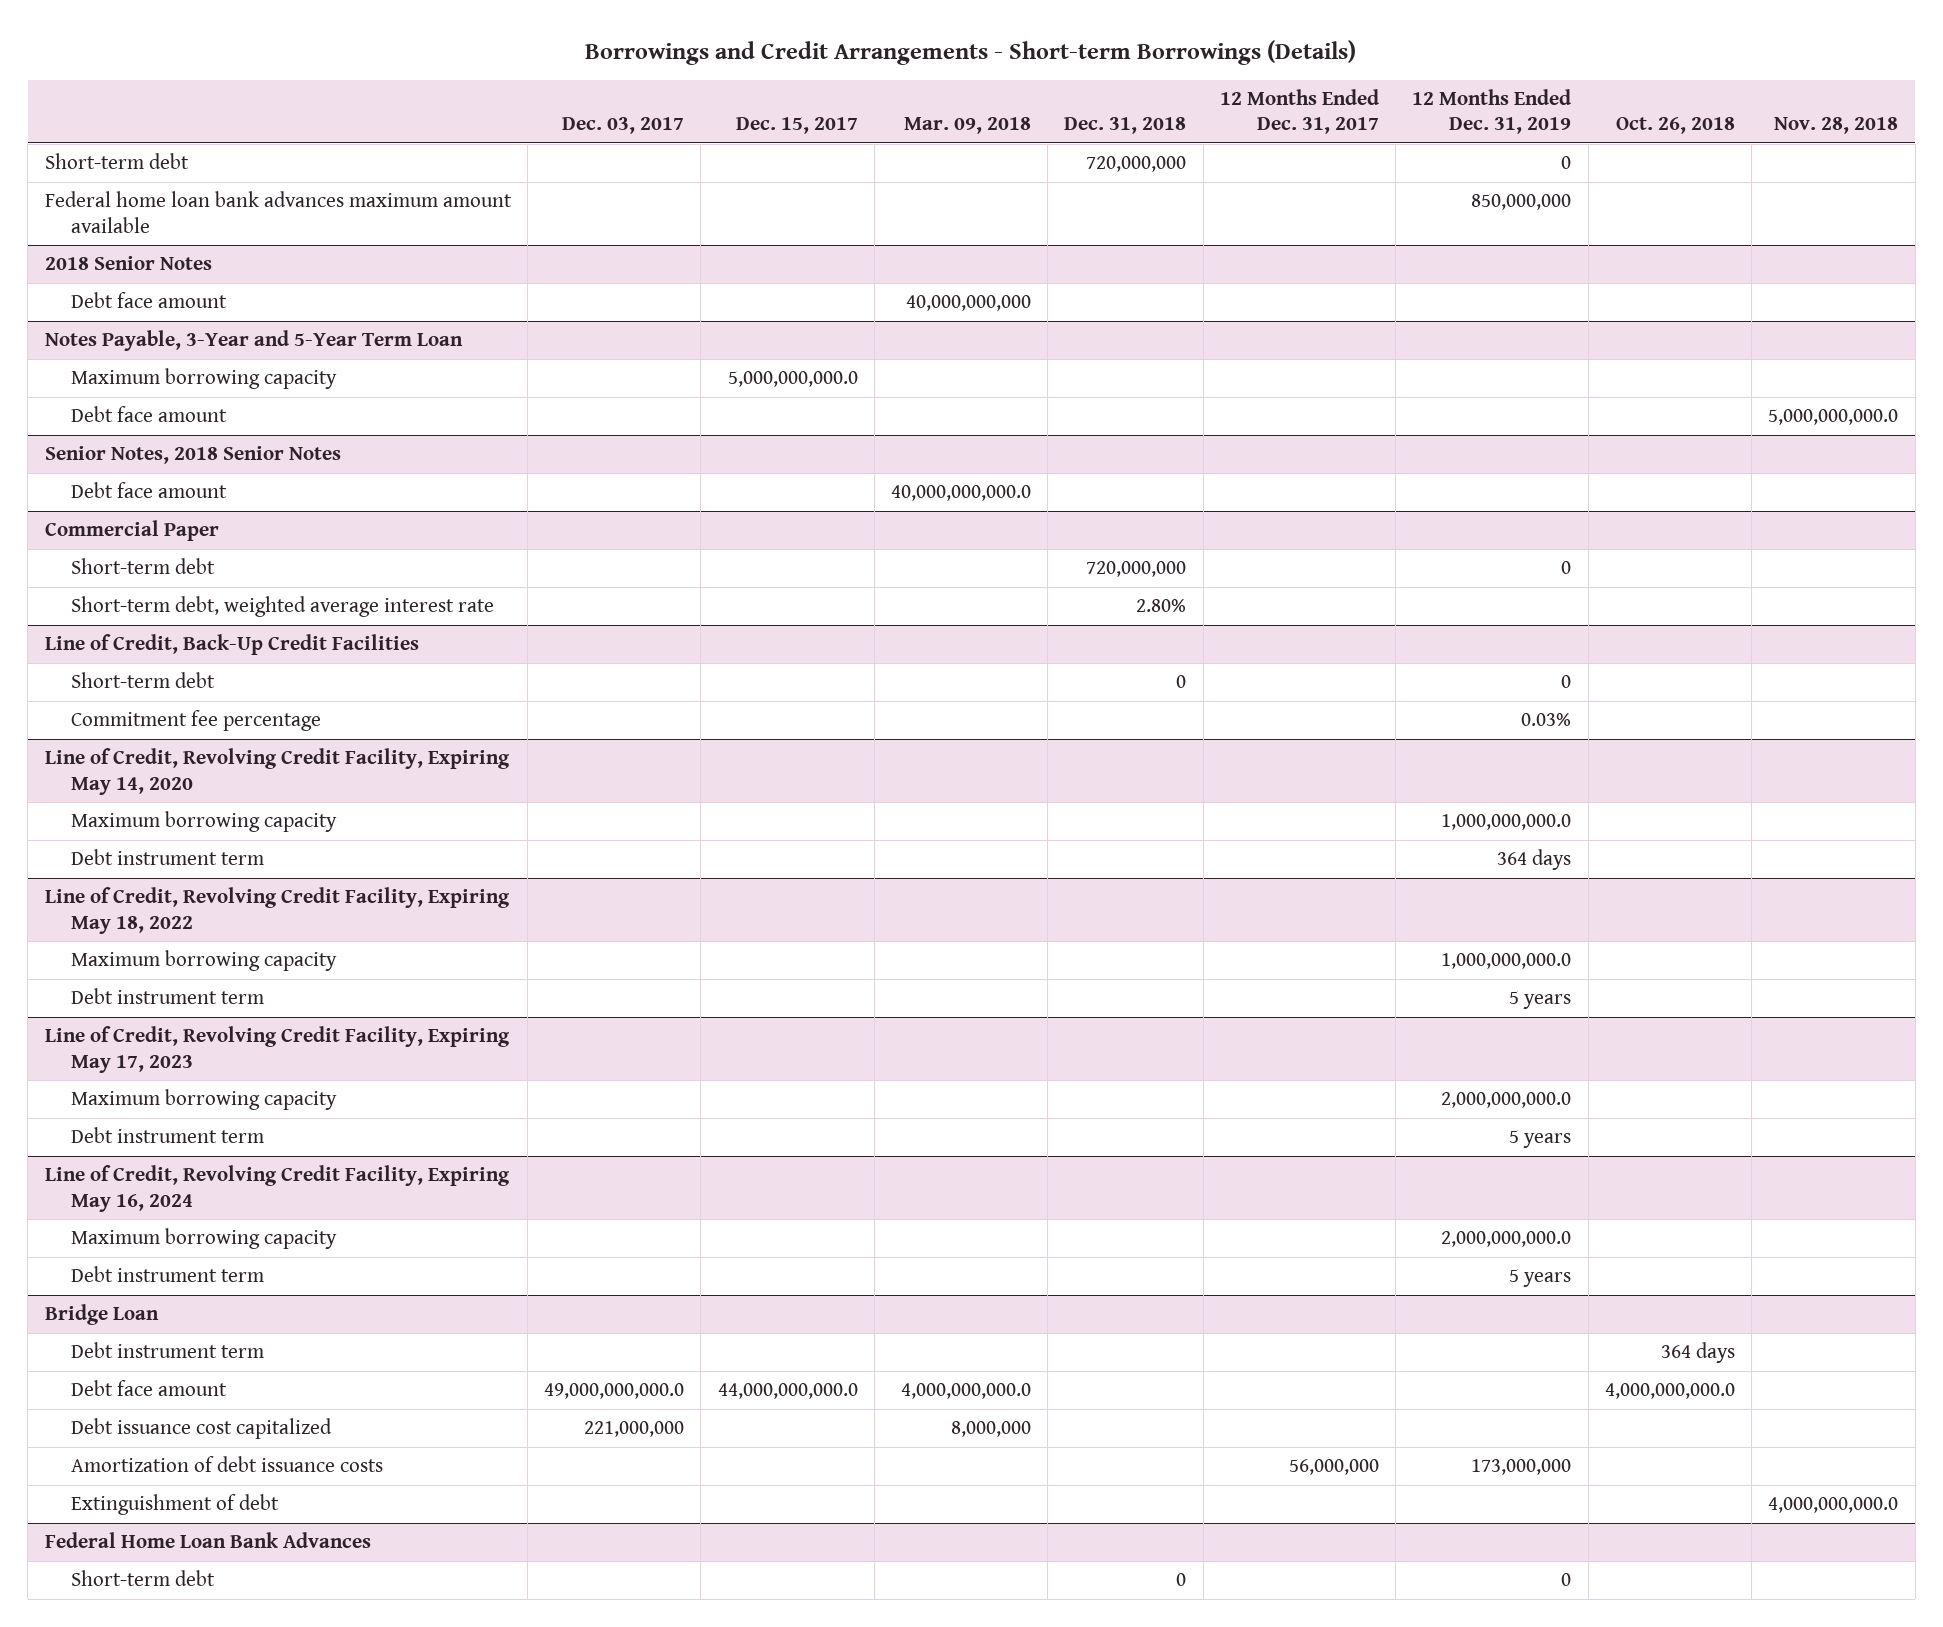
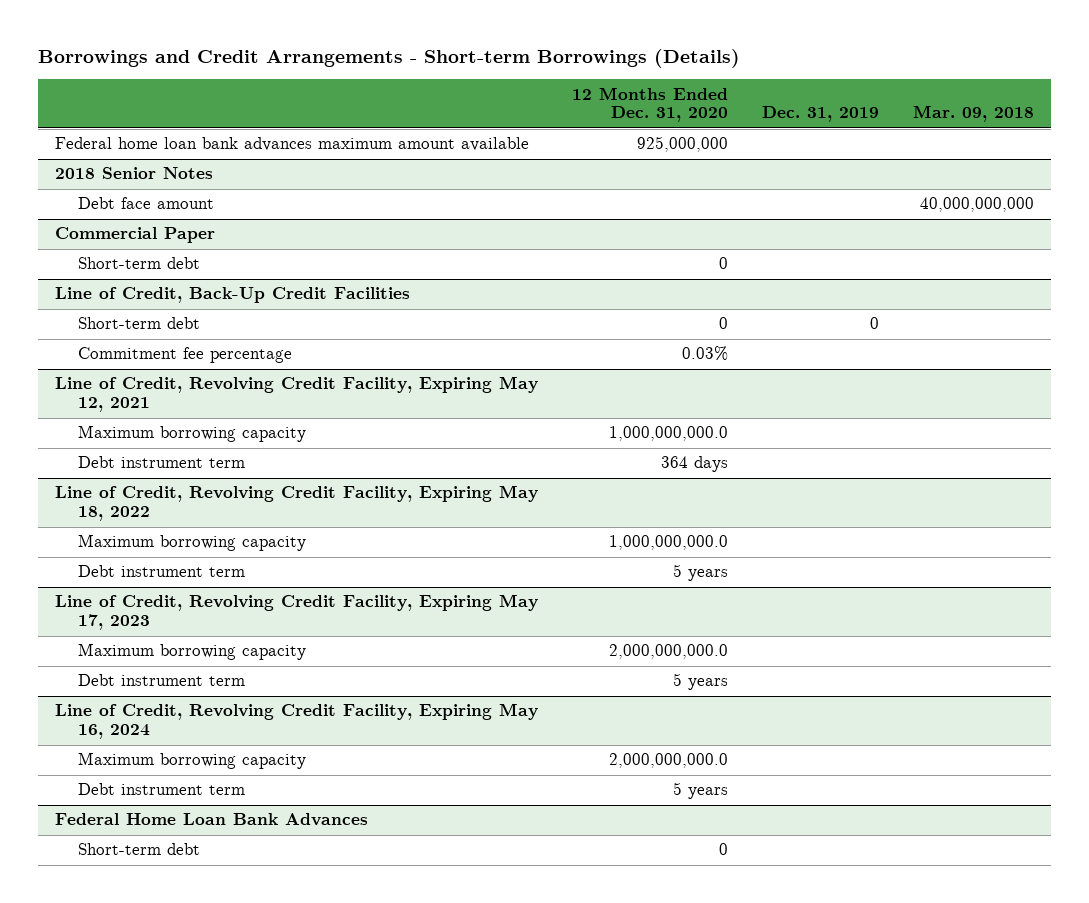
[562,117,685,135] Dec. 03, 2017 -> none
[735,117,858,135] Dec. 15, 2017 -> none
[1064,117,1187,135] Dec. 31, 2018 -> none
[1219,88,1379,135] 12 Months Ended Dec. 31, 2017 -> none
[1412,88,1572,135] 12 Months Ended Dec. 31, 2019 -> none
[1615,117,1735,135] Oct. 26, 2018 -> none
[1774,117,1899,135] Nov. 28, 2018 -> none
none -> [571,86,728,123] 12 Months Ended Dec. 31, 2020
none -> [762,106,880,123] Dec. 31, 2019
[44,153,189,170] Short-term debt -> none
[44,330,463,352] Notes Payable, 3-Year and 5-Year Term Loan -> none
[71,368,338,390] Maximum borrowing capacity -> none
[71,406,228,423] Debt face amount -> none
[44,446,341,465] Senior Notes, 2018 Senior Notes -> none
[71,482,228,499] Debt face amount -> none
[71,596,495,618] Short-term debt, weighted average interest rate -> none
[44,748,510,795] Line of Credit, Revolving Credit Facility, Expiring May 14, 2020 -> [54,376,538,413] Line of Credit, Revolving Credit Facility, Expiring May 12, 2021
[44,1304,159,1326] Bridge Loan -> none
[71,1342,265,1359] Debt instrument term -> none
[71,1380,228,1397] Debt face amount -> none
[71,1418,333,1440] Debt issuance cost capitalized -> none
[71,1456,384,1473] Amortization of debt issuance costs -> none
[71,1494,280,1516] Extinguishment of debt -> none

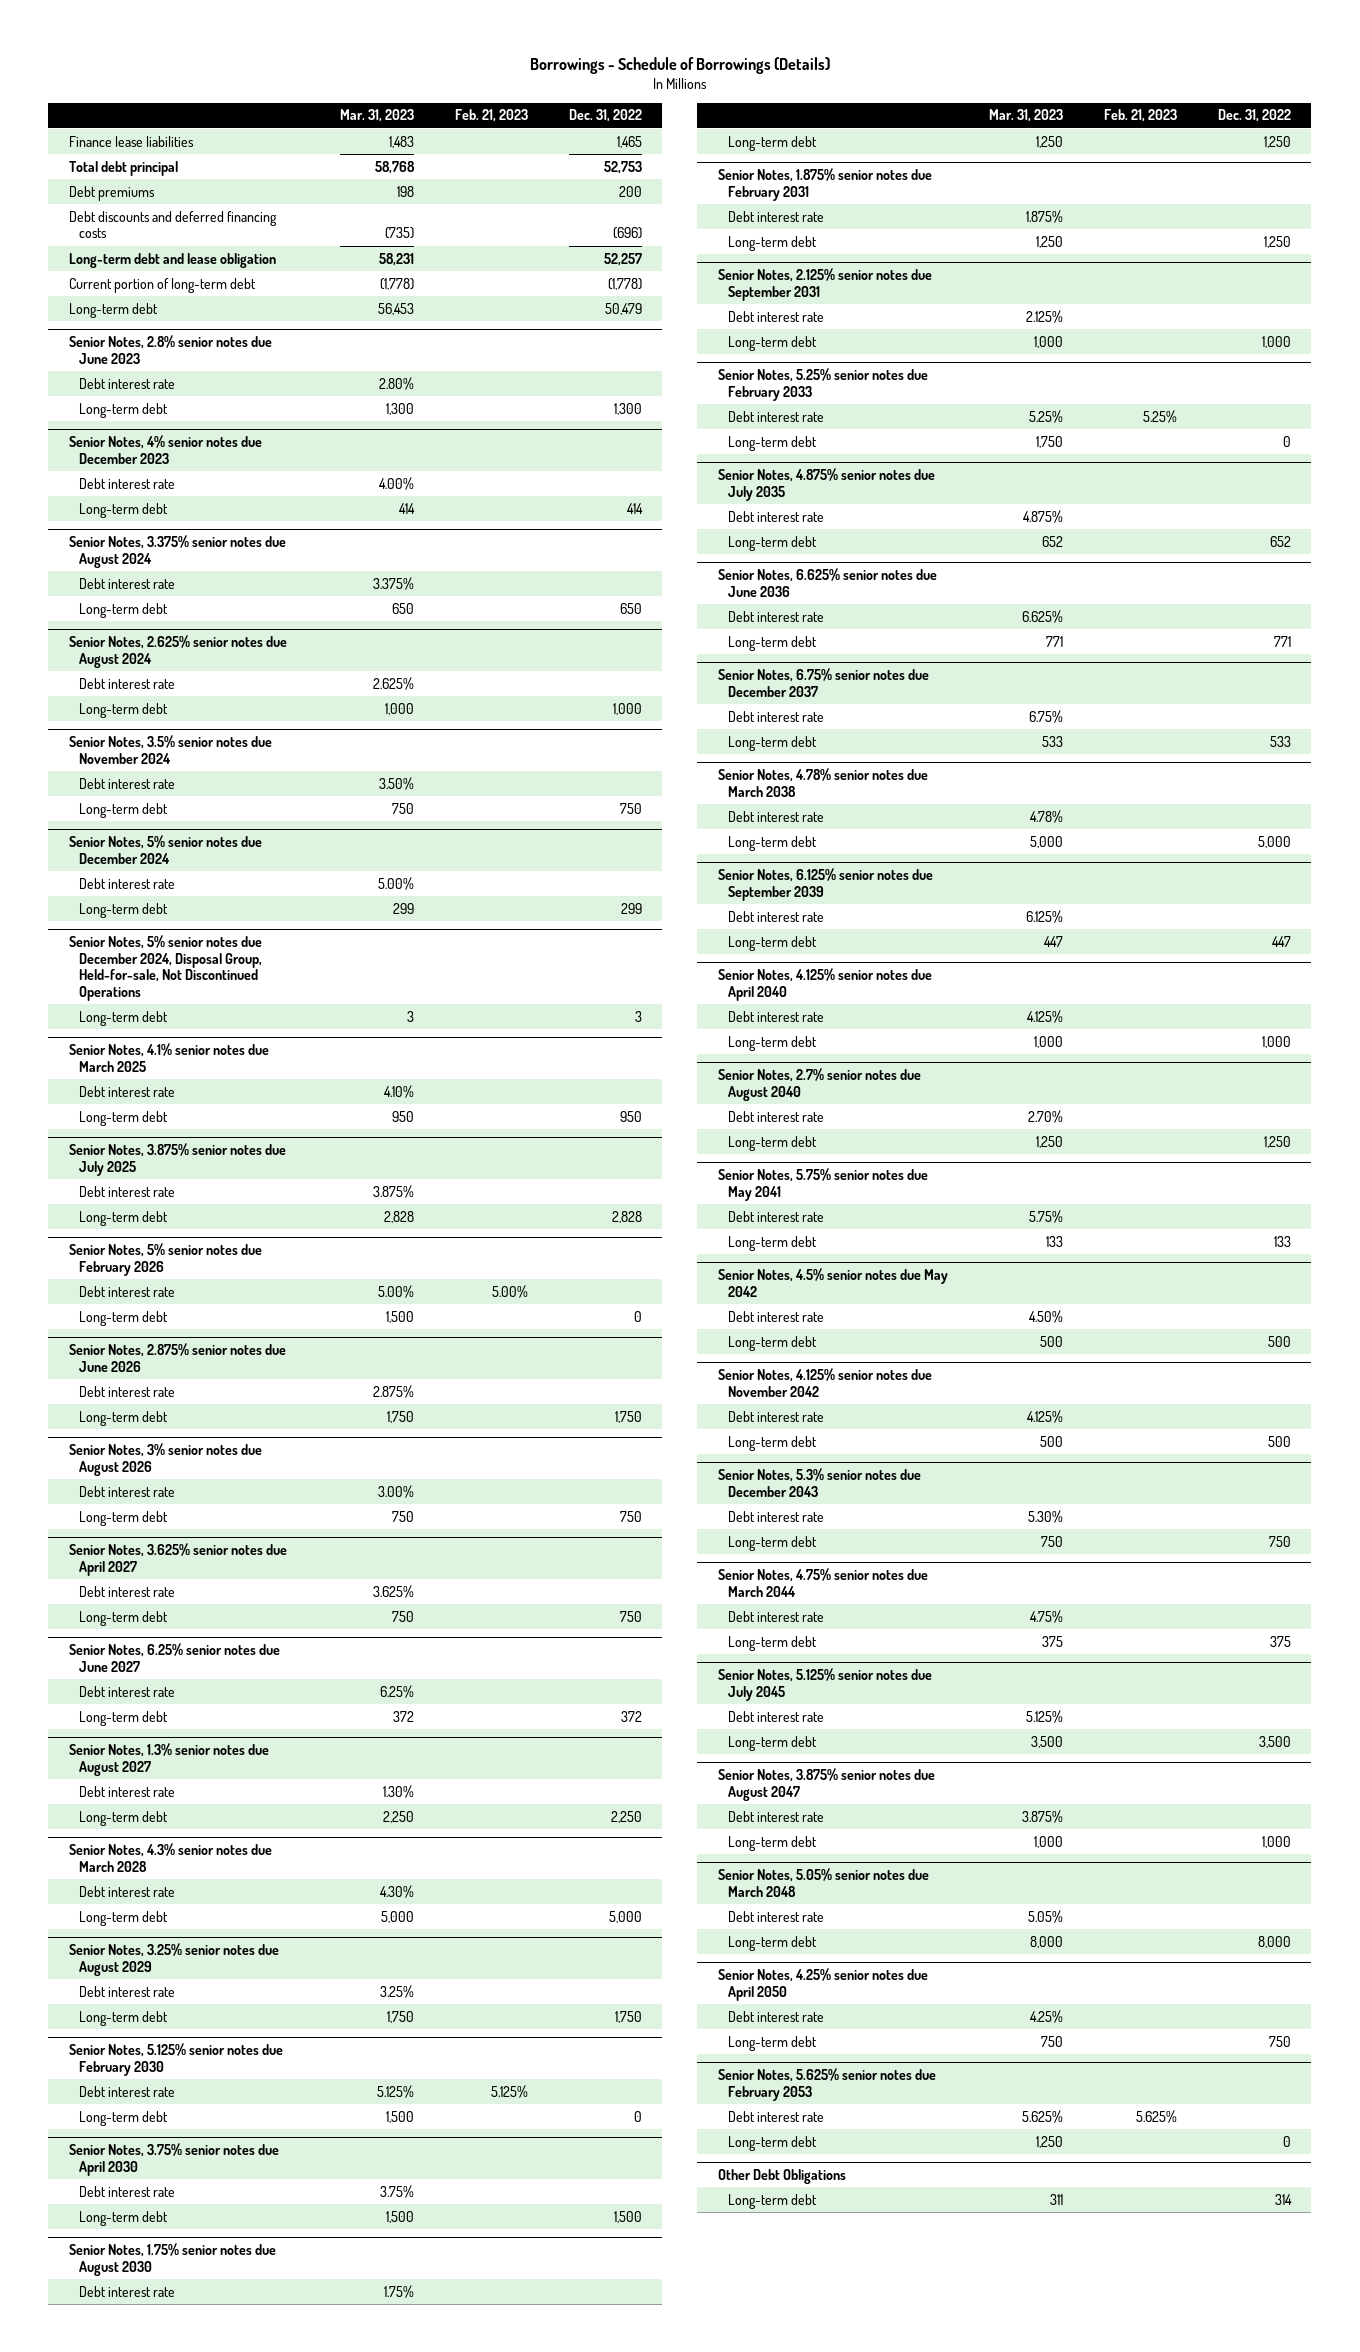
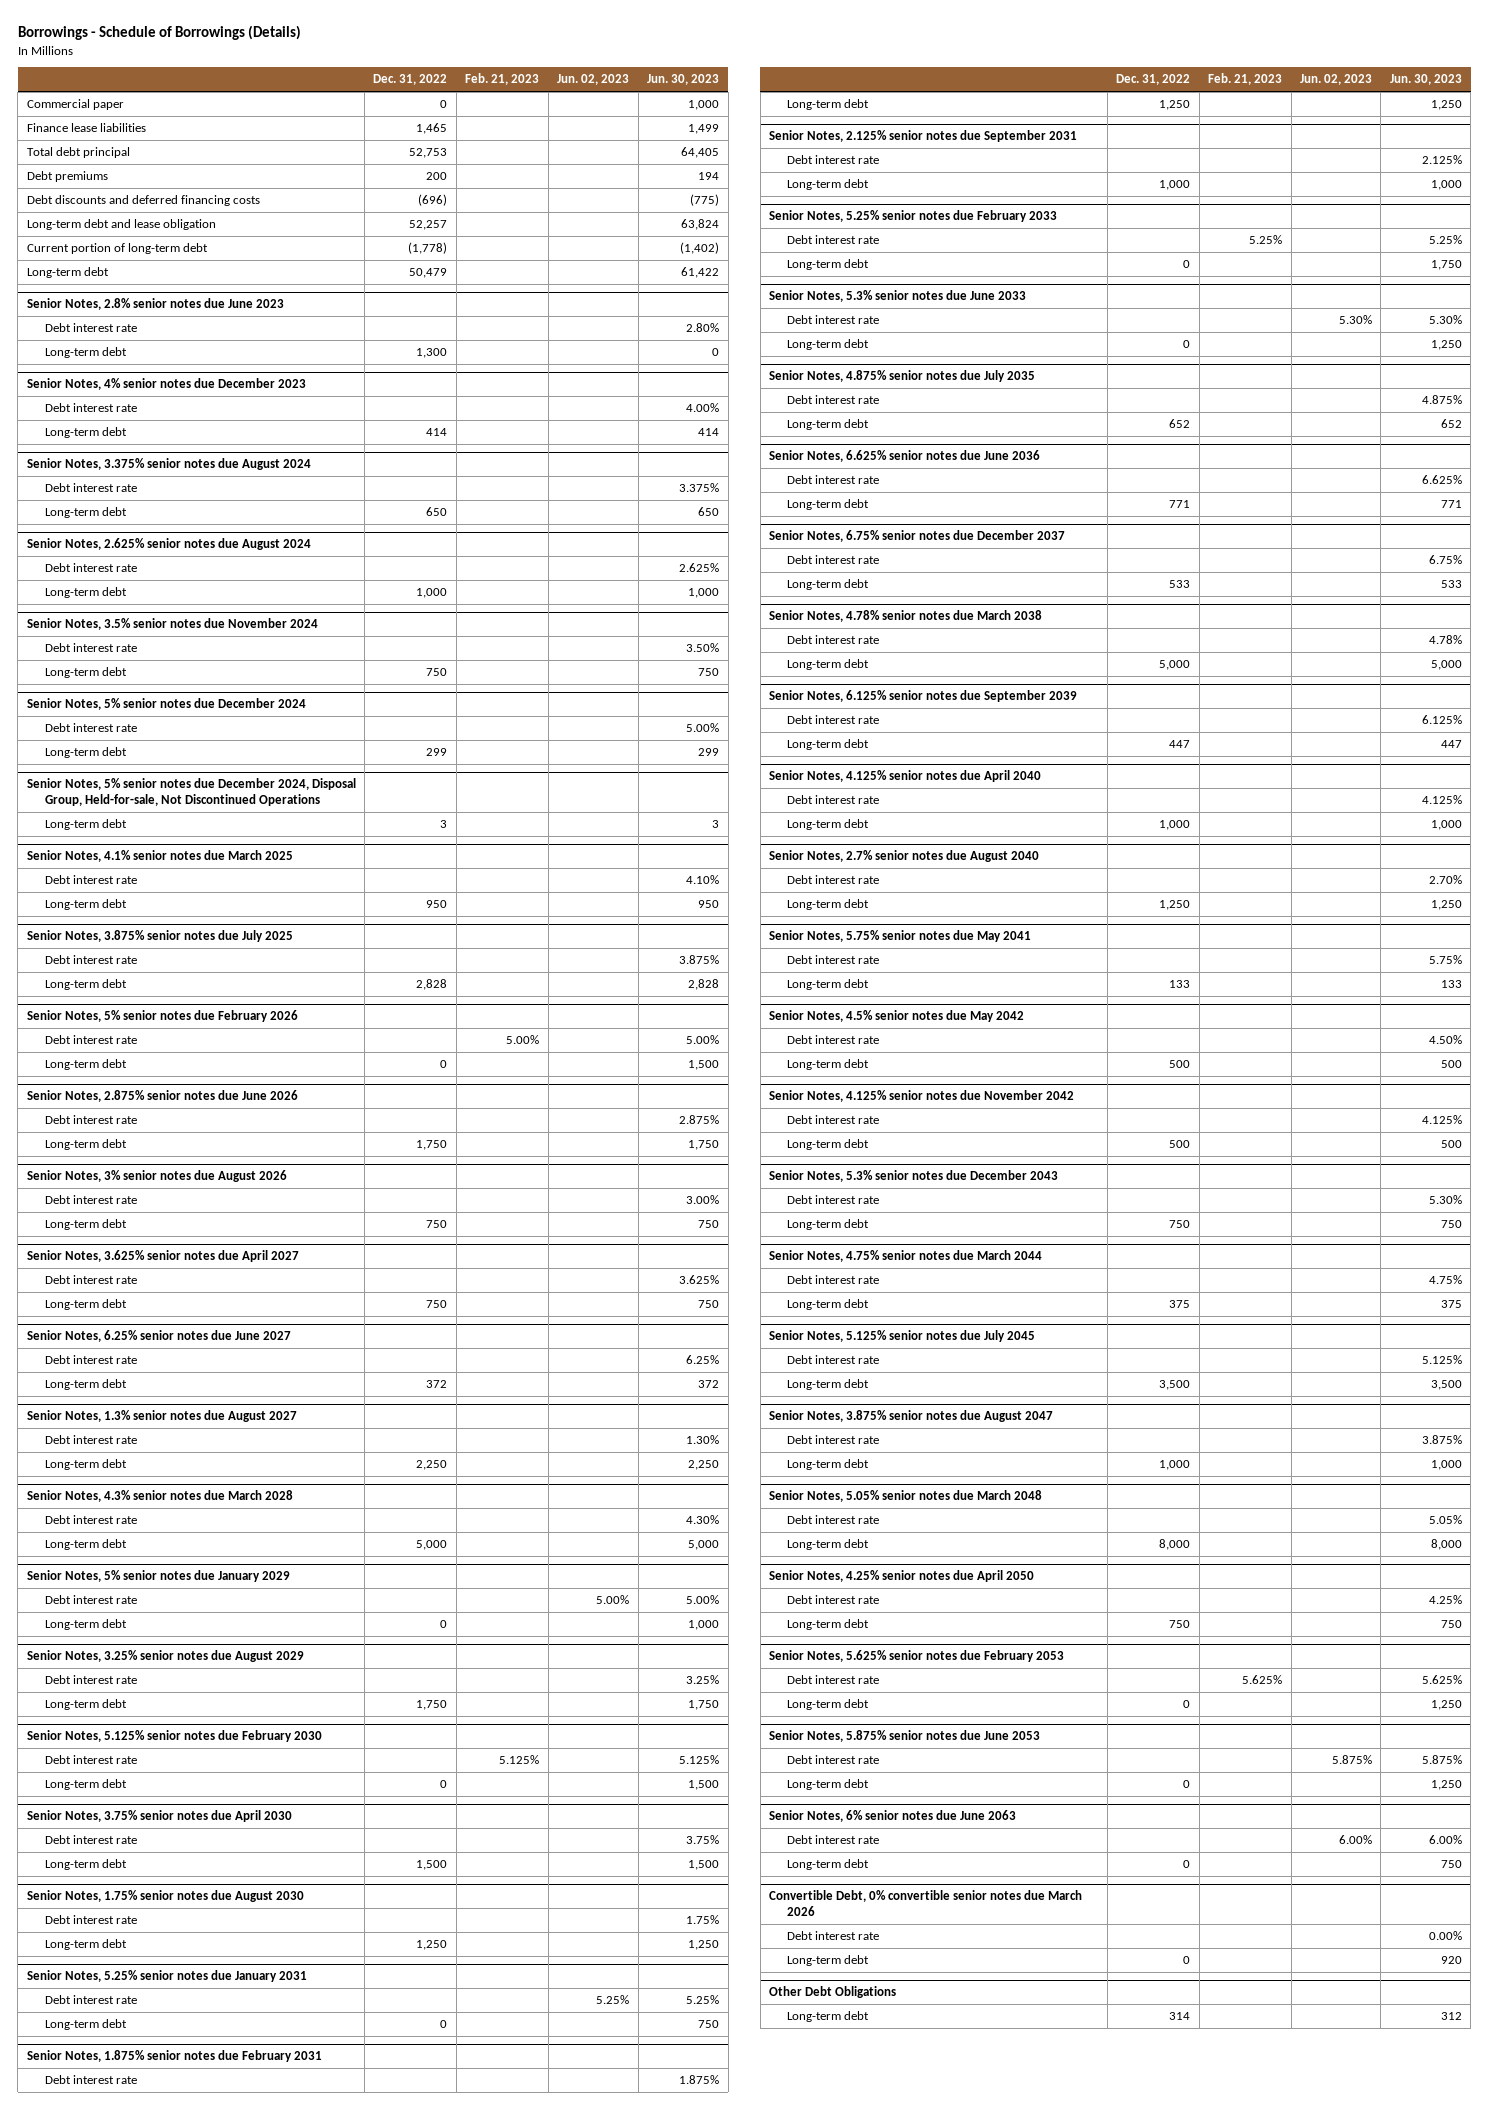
[339,109,414,123] Mar. 31, 2023 -> none
none -> [557,74,630,86] Jun. 02, 2023
none -> [647,74,720,86] Jun. 30, 2023
none -> [26,99,124,111] Commercial paper
none -> [26,1570,290,1583] Senior Notes, 5% senior notes due January 2029
none -> [44,1595,137,1605] Debt interest rate
none -> [44,1619,127,1631] Long-term debt
none -> [26,1970,307,1983] Senior Notes, 5.25% senior notes due January 2031
none -> [44,1995,137,2005] Debt interest rate
none -> [44,2019,127,2031] Long-term debt
none -> [769,290,1027,303] Senior Notes, 5.3% senior notes due June 2033
none -> [787,315,880,325] Debt interest rate
none -> [787,339,870,351] Long-term debt
none -> [769,1730,1041,1743] Senior Notes, 5.875% senior notes due June 2053
none -> [787,1755,880,1765] Debt interest rate
none -> [787,1779,870,1791] Long-term debt
none -> [769,1810,1017,1823] Senior Notes, 6% senior notes due June 2063
none -> [787,1835,880,1845] Debt interest rate
none -> [787,1859,870,1871] Long-term debt
none -> [769,1890,1083,1917] Convertible Debt, 0% convertible senior notes due March 2026
none -> [787,1931,880,1941] Debt interest rate
none -> [787,1955,870,1967] Long-term debt

